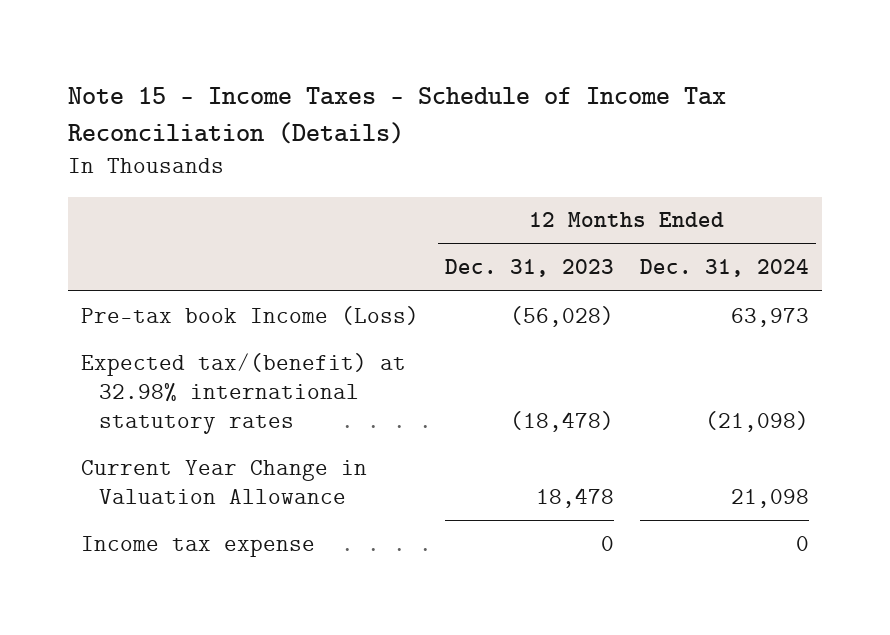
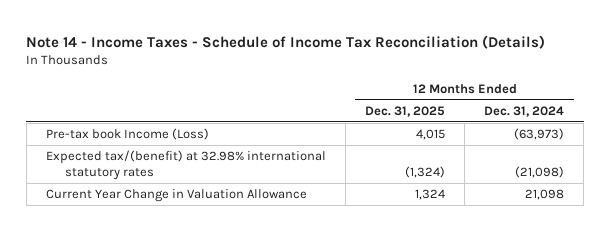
[67,87,726,145] Note 15 - Income Taxes - Schedule of Income Tax Reconciliation (Details) -> [26,34,546,49] Note 14 - Income Taxes - Schedule of Income Tax Reconciliation (Details)
[444,259,614,278] Dec. 31, 2023 -> none
none -> [364,105,445,117] Dec. 31, 2025
[731,307,810,327] 63,973 -> [514,128,565,141] (63,973)
[80,535,315,557] Income tax expense -> none

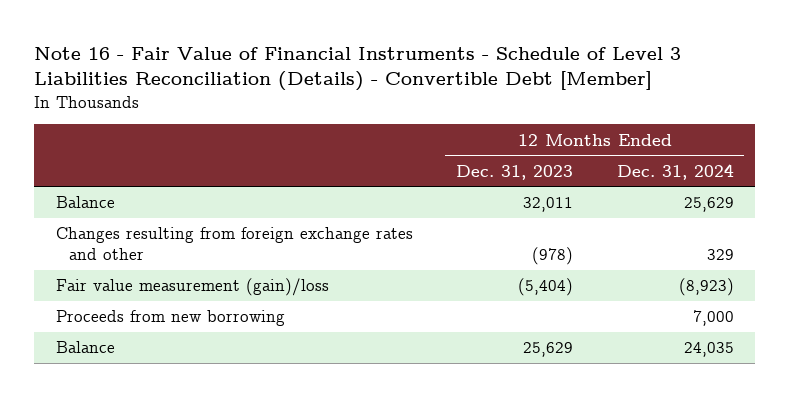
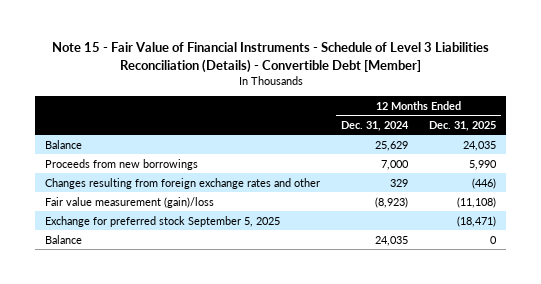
[33,46,681,92] Note 16 - Fair Value of Financial Instruments - Schedule of Level 3 Liabilities Reconciliation (Details) - Convertible Debt [Member] -> [51,42,489,73] Note 15 - Fair Value of Financial Instruments - Schedule of Level 3 Liabilities Reconciliation (Details) - Convertible Debt [Member]
[456,164,574,180] Dec. 31, 2023 -> none
none -> [428,120,496,131] Dec. 31, 2025
none -> [45,158,199,170] Proceeds from new borrowings
[55,310,285,327] Proceeds from new borrowing -> none
none -> [45,215,281,227] Exchange for preferred stock September 5, 2025

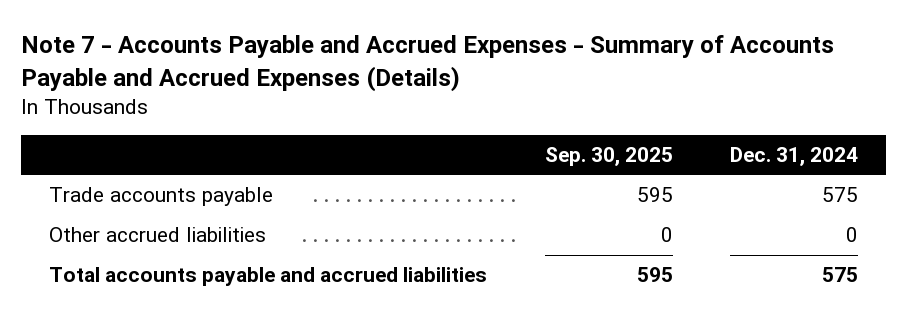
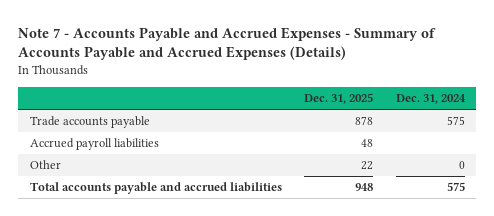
[544,146,673,166] Sep. 30, 2025 -> none
none -> [304,93,374,105] Dec. 31, 2025
none -> [29,138,159,151] Accrued payroll liabilities
[49,227,267,243] Other accrued liabilities -> [29,160,61,170] Other

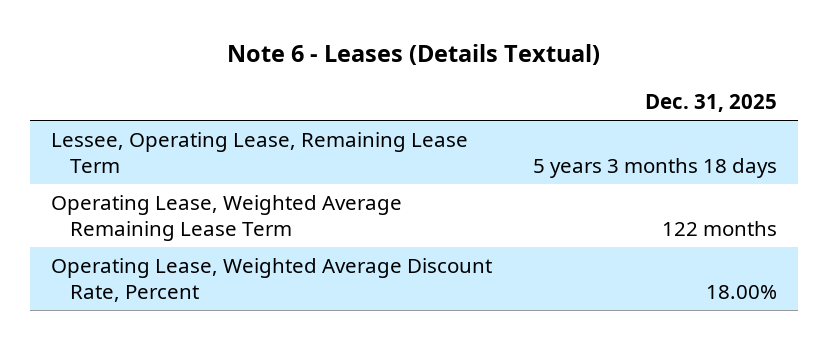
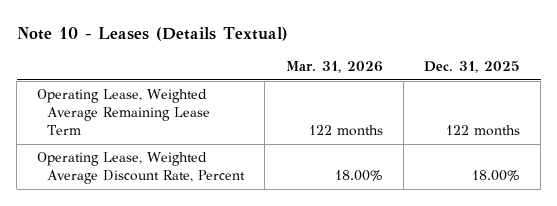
[226,43,600,65] Note 6 - Leases (Details Textual) -> [16,26,288,41] Note 10 - Leases (Details Textual)
none -> [285,61,383,74] Mar. 31, 2026
[50,132,468,173] Lessee, Operating Lease, Remaining Lease Term -> none

